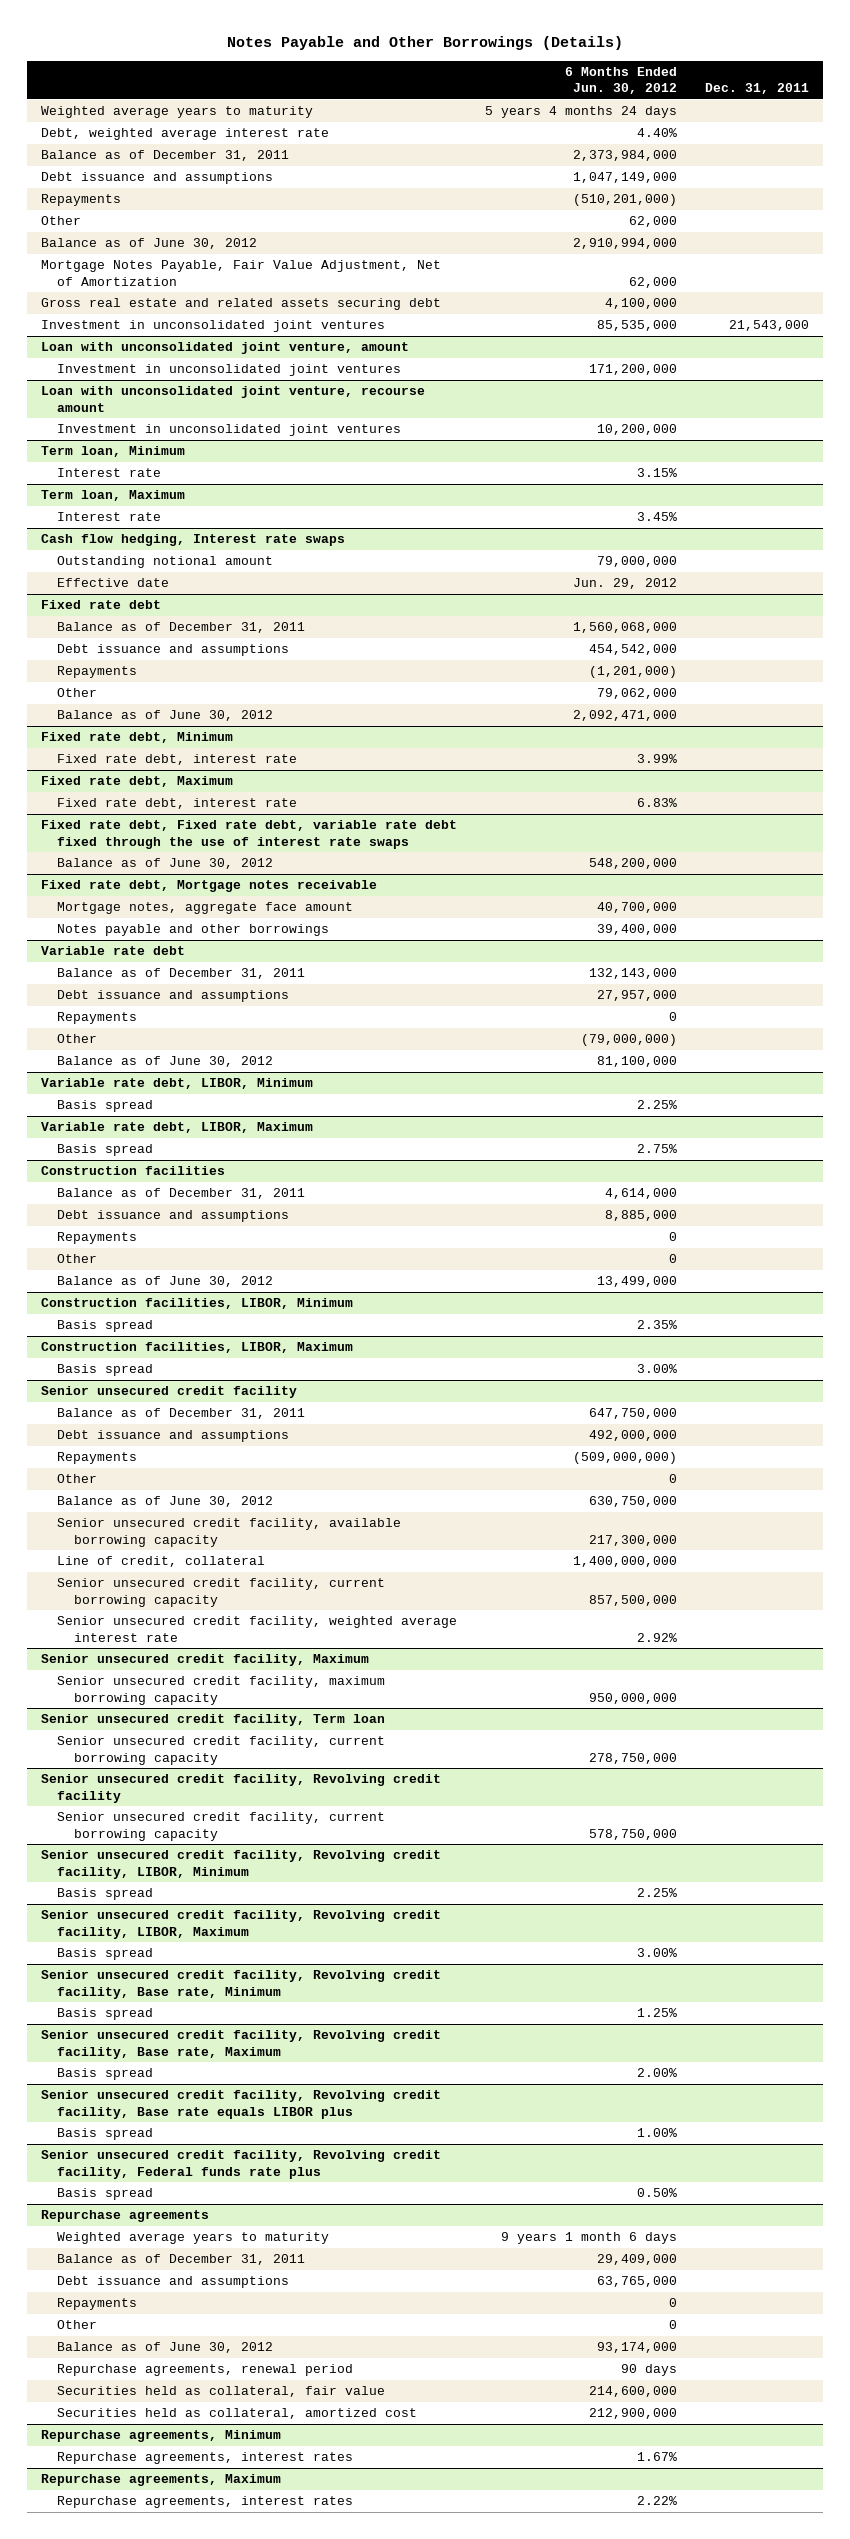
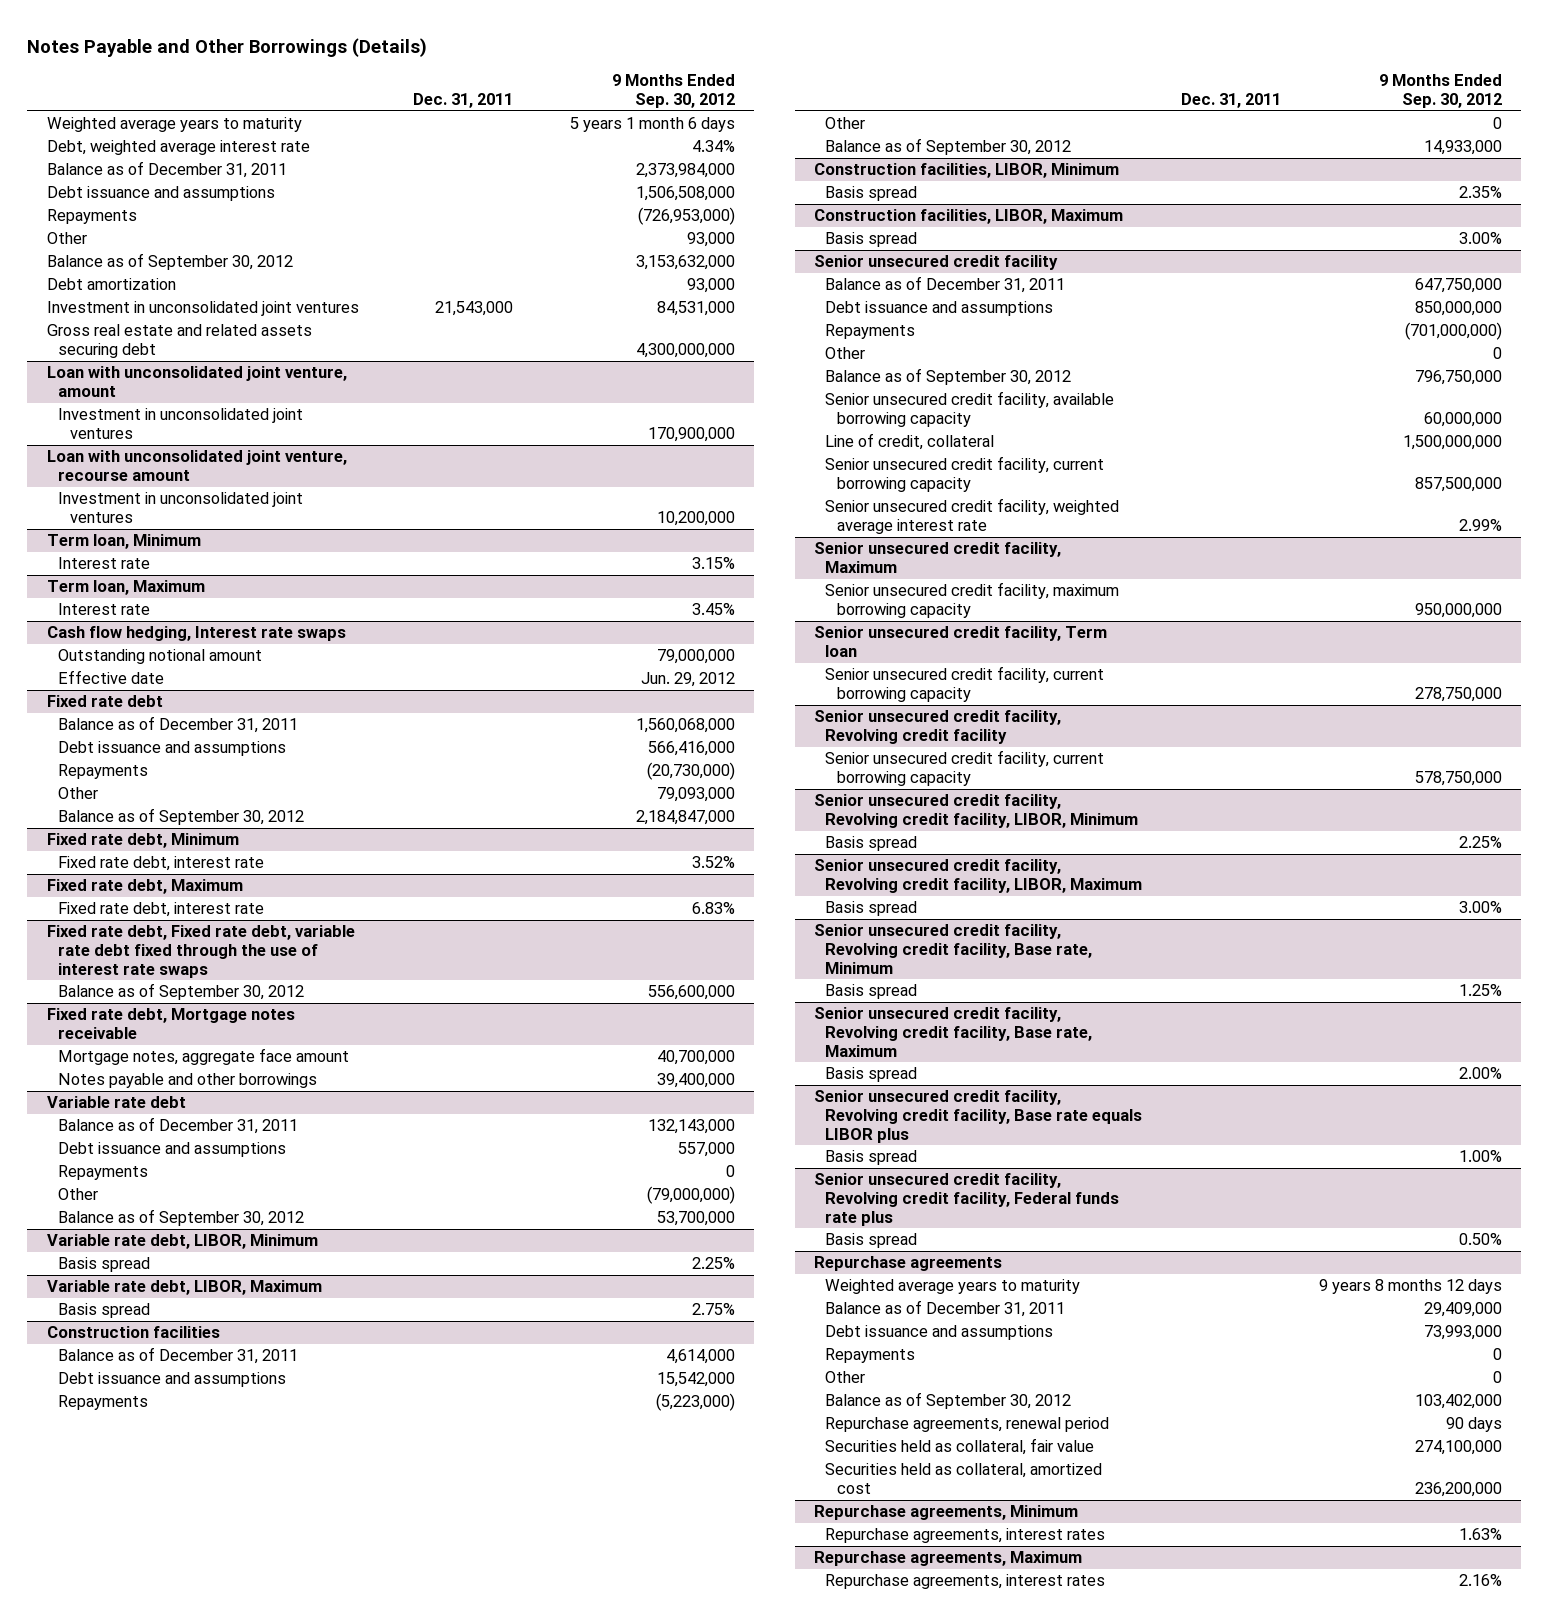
[565,66,678,95] 6 Months Ended Jun. 30, 2012 -> none
none -> [611,74,735,108] 9 Months Ended Sep. 30, 2012
[40,260,441,286] Mortgage Notes Payable, Fair Value Adjustment, Net of Amortization -> none
[40,238,257,250] Balance as of June 30, 2012 -> [46,253,293,271] Balance as of September 30, 2012
none -> [46,278,176,291] Debt amortization
[40,298,441,311] Gross real estate and related assets securing debt -> [46,324,312,358] Gross real estate and related assets securing debt
[57,710,274,722] Balance as of June 30, 2012 -> [58,808,305,826] Balance as of September 30, 2012
[57,858,274,870] Balance as of June 30, 2012 -> [58,983,305,1001] Balance as of September 30, 2012
[57,1056,274,1068] Balance as of June 30, 2012 -> [58,1209,305,1227] Balance as of September 30, 2012
[57,1276,274,1288] Balance as of June 30, 2012 -> [825,138,1072,156] Balance as of September 30, 2012
[57,1496,274,1508] Balance as of June 30, 2012 -> [825,368,1072,386] Balance as of September 30, 2012
[57,2342,274,2354] Balance as of June 30, 2012 -> [825,1392,1072,1410] Balance as of September 30, 2012

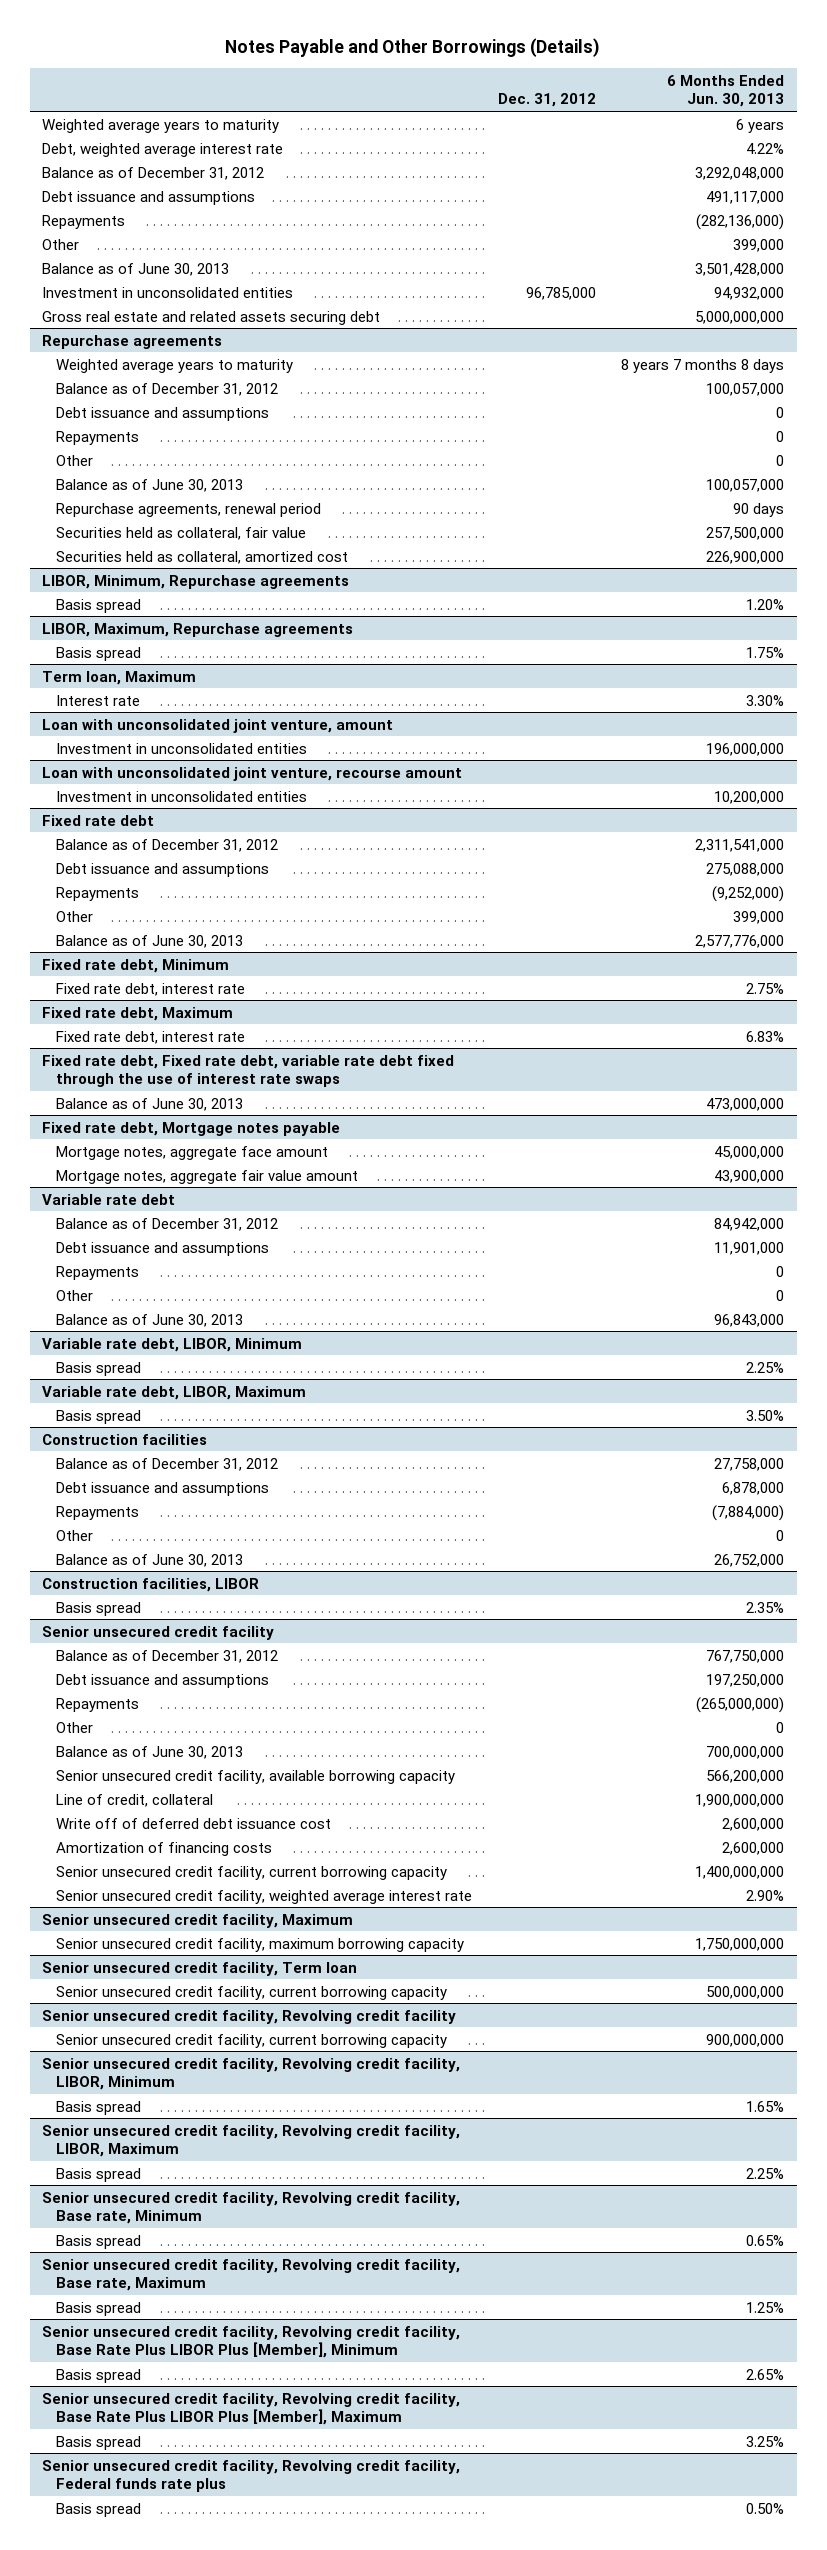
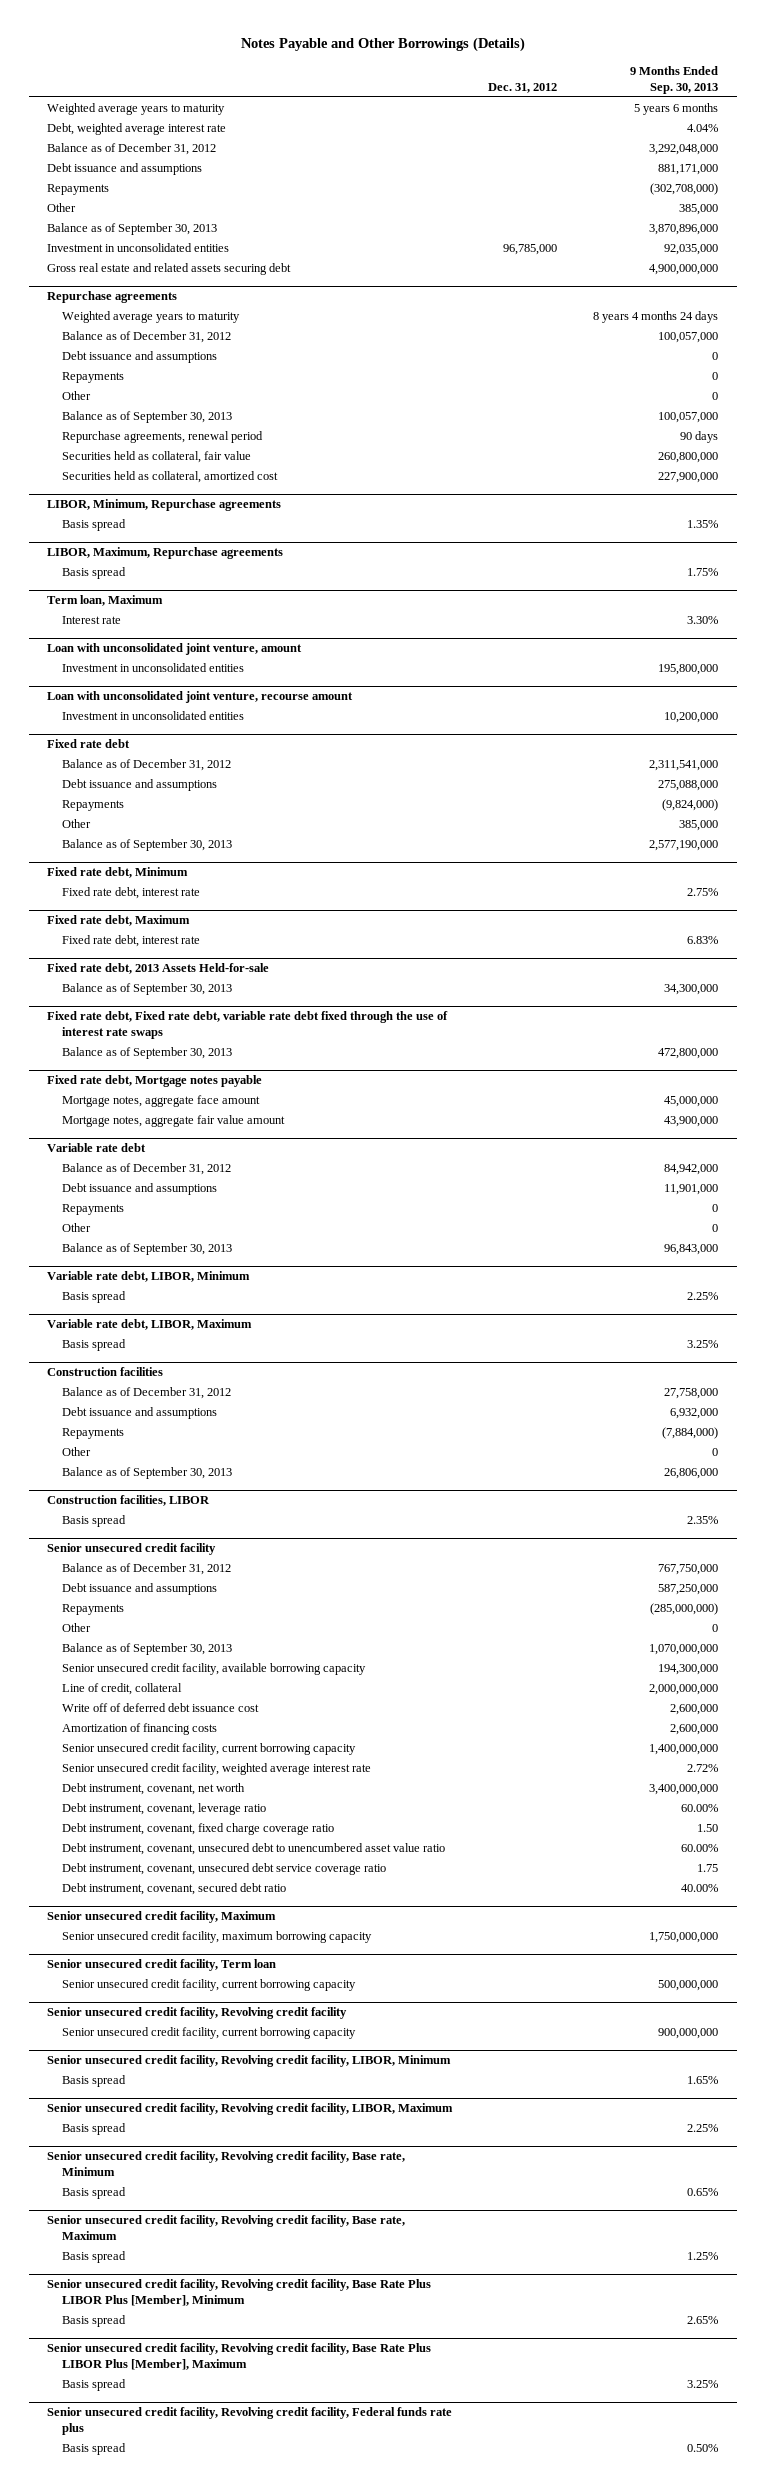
[667,74,785,108] 6 Months Ended Jun. 30, 2013 -> none
none -> [630,65,719,95] 9 Months Ended Sep. 30, 2013
[42,262,230,276] Balance as of June 30, 2013 -> [46,223,217,236] Balance as of September 30, 2013
[56,478,244,492] Balance as of June 30, 2013 -> [62,411,233,424] Balance as of September 30, 2013
[56,934,244,948] Balance as of June 30, 2013 -> [62,839,233,852] Balance as of September 30, 2013
none -> [46,963,269,975] Fixed rate debt, 2013 Assets Held-for-sale
none -> [62,983,233,996] Balance as of September 30, 2013
[56,1097,244,1111] Balance as of June 30, 2013 -> [62,1047,233,1060] Balance as of September 30, 2013
[56,1313,244,1327] Balance as of June 30, 2013 -> [62,1243,233,1256] Balance as of September 30, 2013
[56,1553,244,1567] Balance as of June 30, 2013 -> [62,1467,233,1480] Balance as of September 30, 2013
[56,1745,244,1759] Balance as of June 30, 2013 -> [62,1643,233,1656] Balance as of September 30, 2013
none -> [62,1783,246,1796] Debt instrument, covenant, net worth
none -> [62,1803,267,1816] Debt instrument, covenant, leverage ratio
none -> [62,1823,335,1836] Debt instrument, covenant, fixed charge coverage ratio
none -> [62,1843,446,1856] Debt instrument, covenant, unsecured debt to unencumbered asset value ratio
none -> [62,1863,387,1876] Debt instrument, covenant, unsecured debt service coverage ratio
none -> [62,1883,287,1896] Debt instrument, covenant, secured debt ratio

